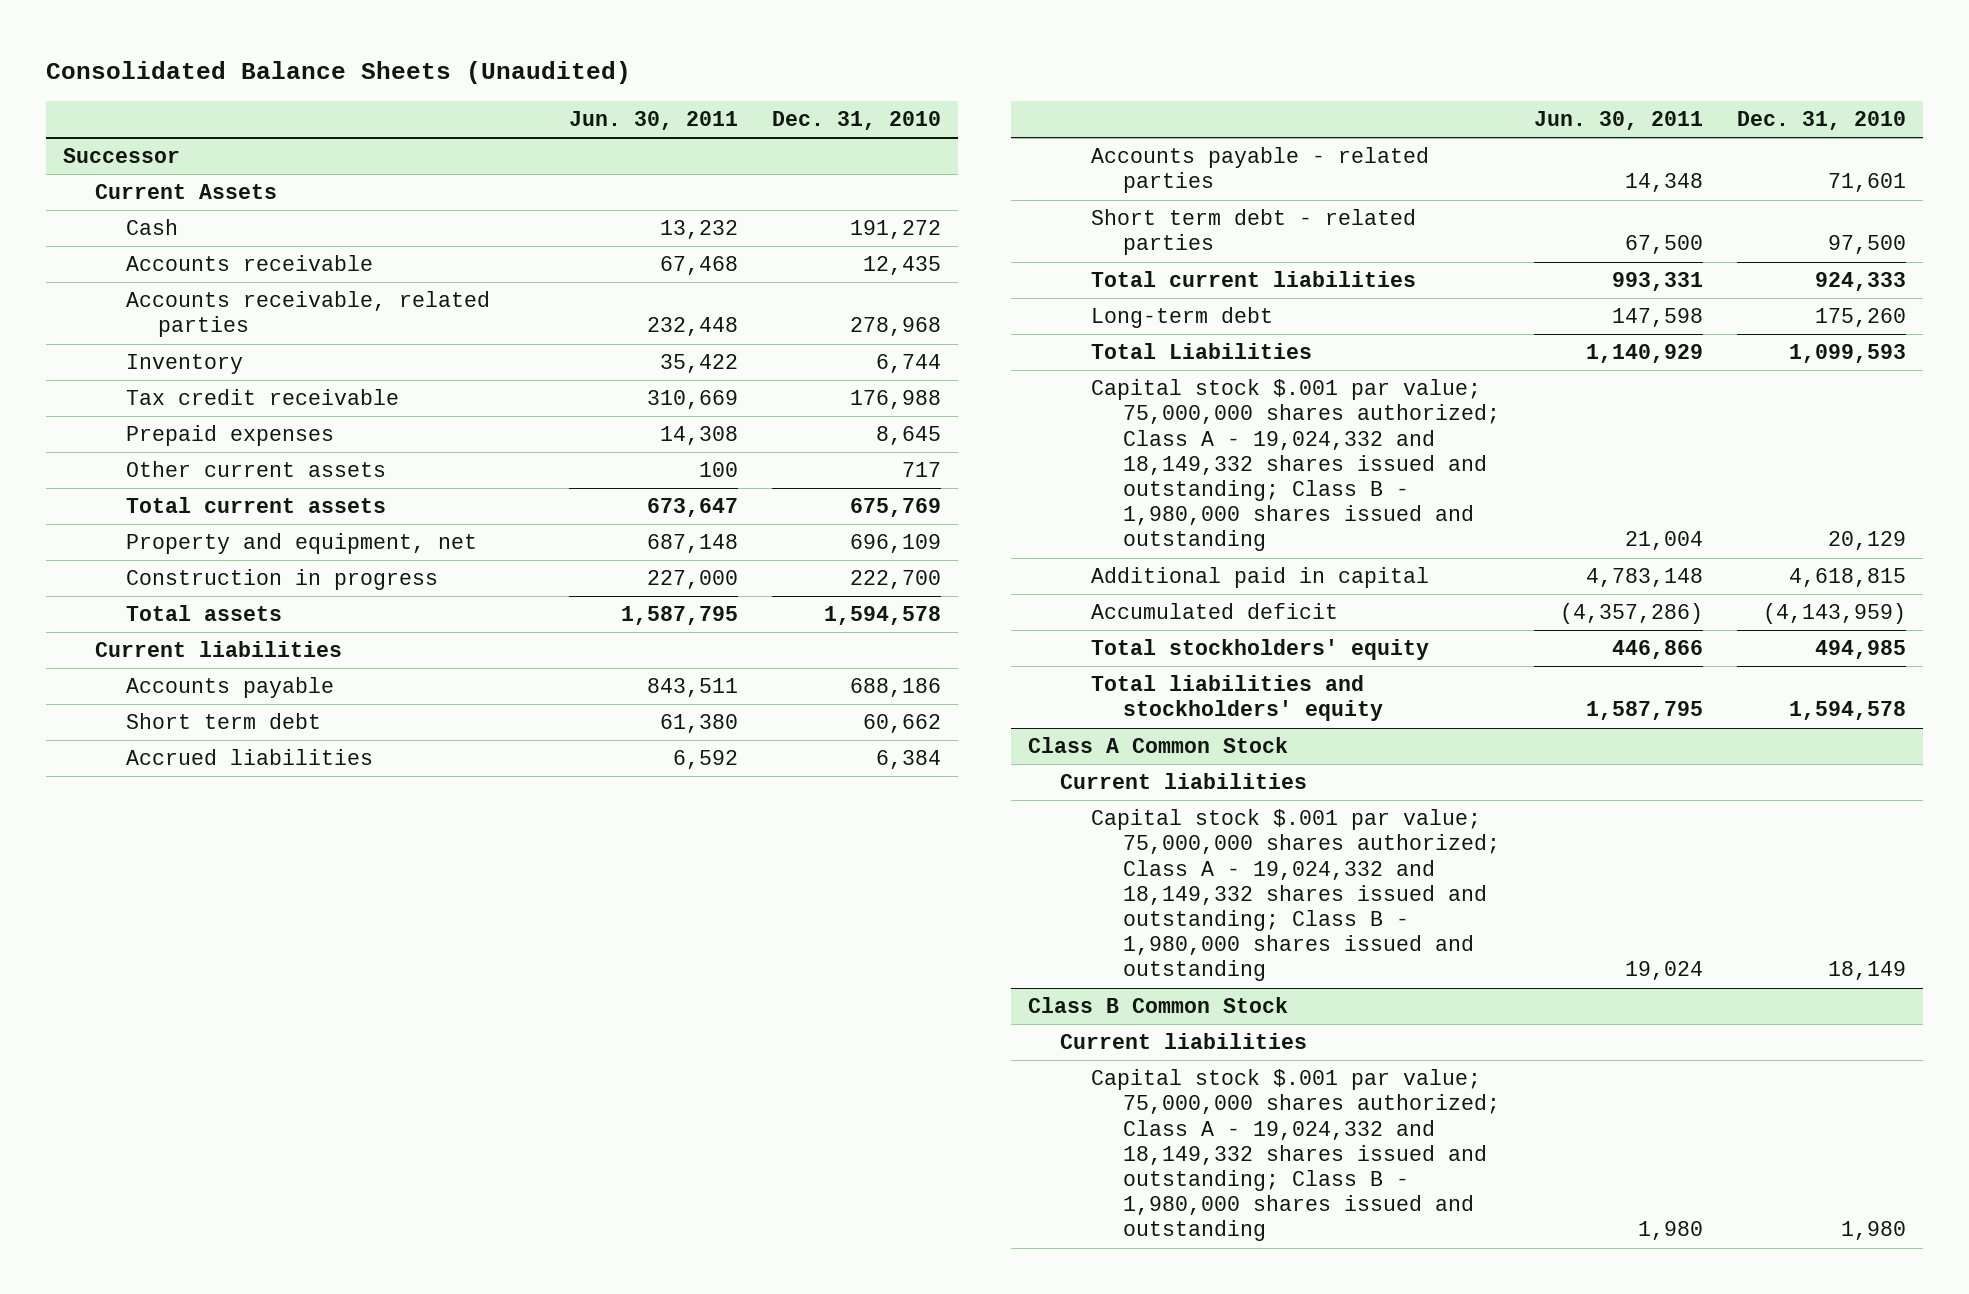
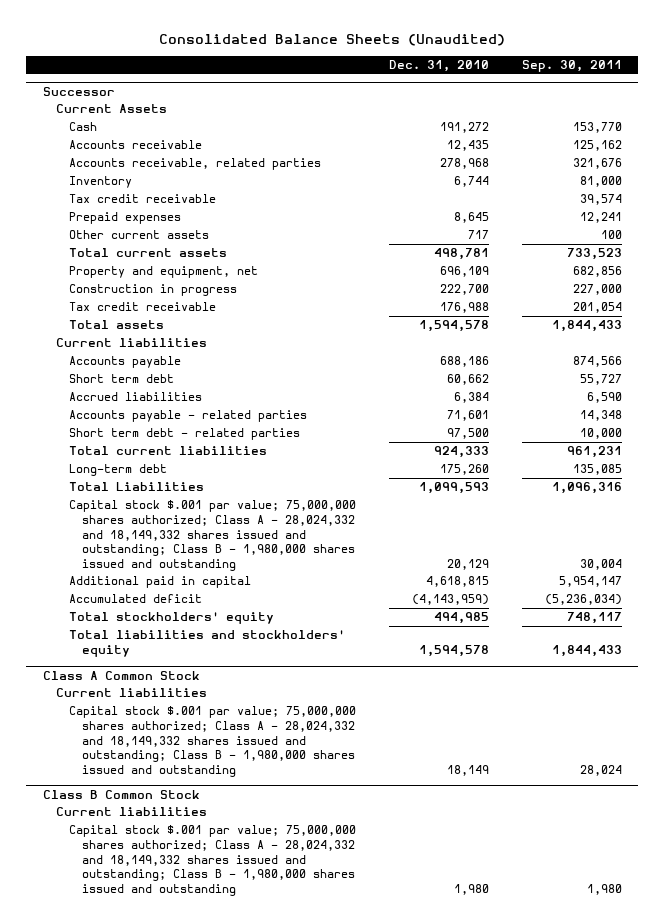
[568,111,738,131] Jun. 30, 2011 -> none
none -> [521,59,622,72] Sep. 30, 2011
none -> [69,194,217,204] Tax credit receivable
[849,498,941,518] 675,769 -> [433,248,489,261] 498,781
[126,389,400,406] Tax credit receivable -> [69,302,217,312] Tax credit receivable
[1091,379,1500,552] Capital stock $.001 par value; 75,000,000 shares authorized; Class A - 19,024,332 and 18,149,332 shares issued and outstanding; Class B - 1,980,000 shares issued and outstanding -> [69,500,357,571] Capital stock $.001 par value; 75,000,000 shares authorized; Class A - 28,024,332 and 18,149,332 shares issued and outstanding; Class B - 1,980,000 shares issued and outstanding
[1091,809,1500,982] Capital stock $.001 par value; 75,000,000 shares authorized; Class A - 19,024,332 and 18,149,332 shares issued and outstanding; Class B - 1,980,000 shares issued and outstanding -> [69,706,357,777] Capital stock $.001 par value; 75,000,000 shares authorized; Class A - 28,024,332 and 18,149,332 shares issued and outstanding; Class B - 1,980,000 shares issued and outstanding
[1091,1069,1500,1242] Capital stock $.001 par value; 75,000,000 shares authorized; Class A - 19,024,332 and 18,149,332 shares issued and outstanding; Class B - 1,980,000 shares issued and outstanding -> [69,825,357,896] Capital stock $.001 par value; 75,000,000 shares authorized; Class A - 28,024,332 and 18,149,332 shares issued and outstanding; Class B - 1,980,000 shares issued and outstanding

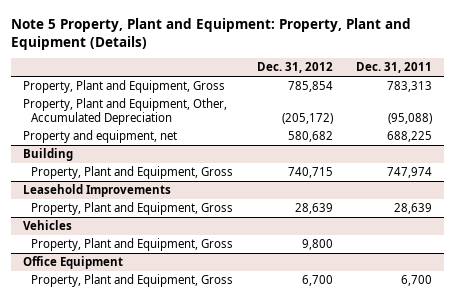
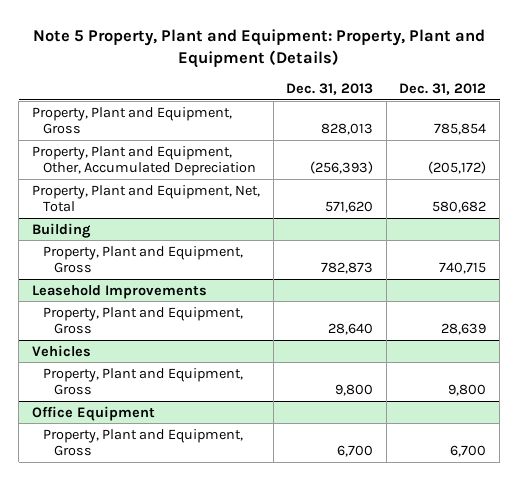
[355,62,432,74] Dec. 31, 2011 -> none
none -> [286,83,374,96] Dec. 31, 2013
[22,130,177,144] Property and equipment, net -> [31,184,260,213] Property, Plant and Equipment, Net, Total

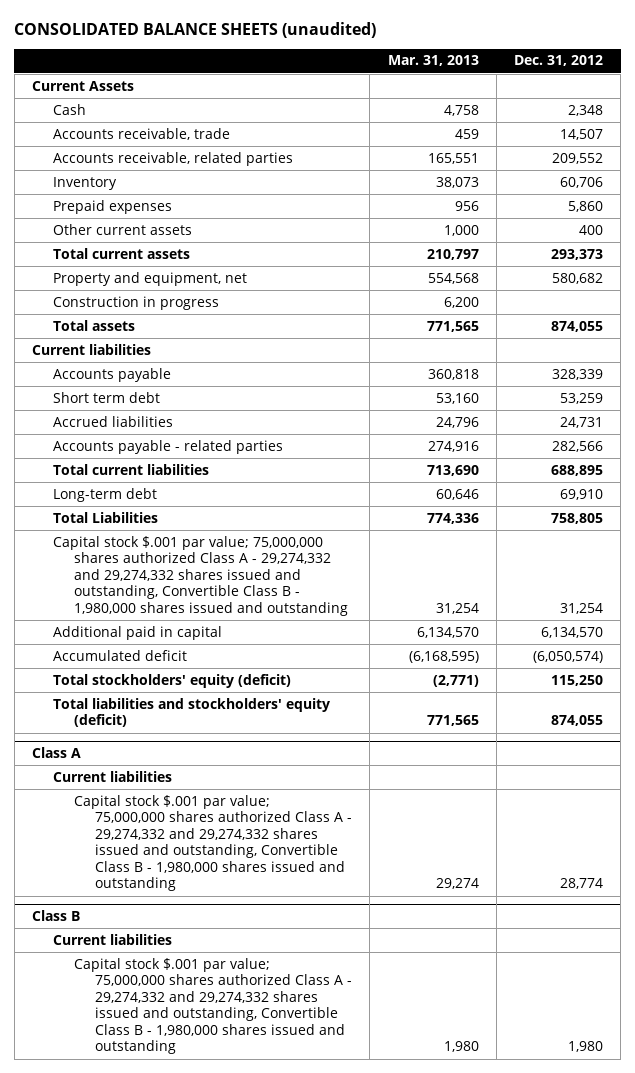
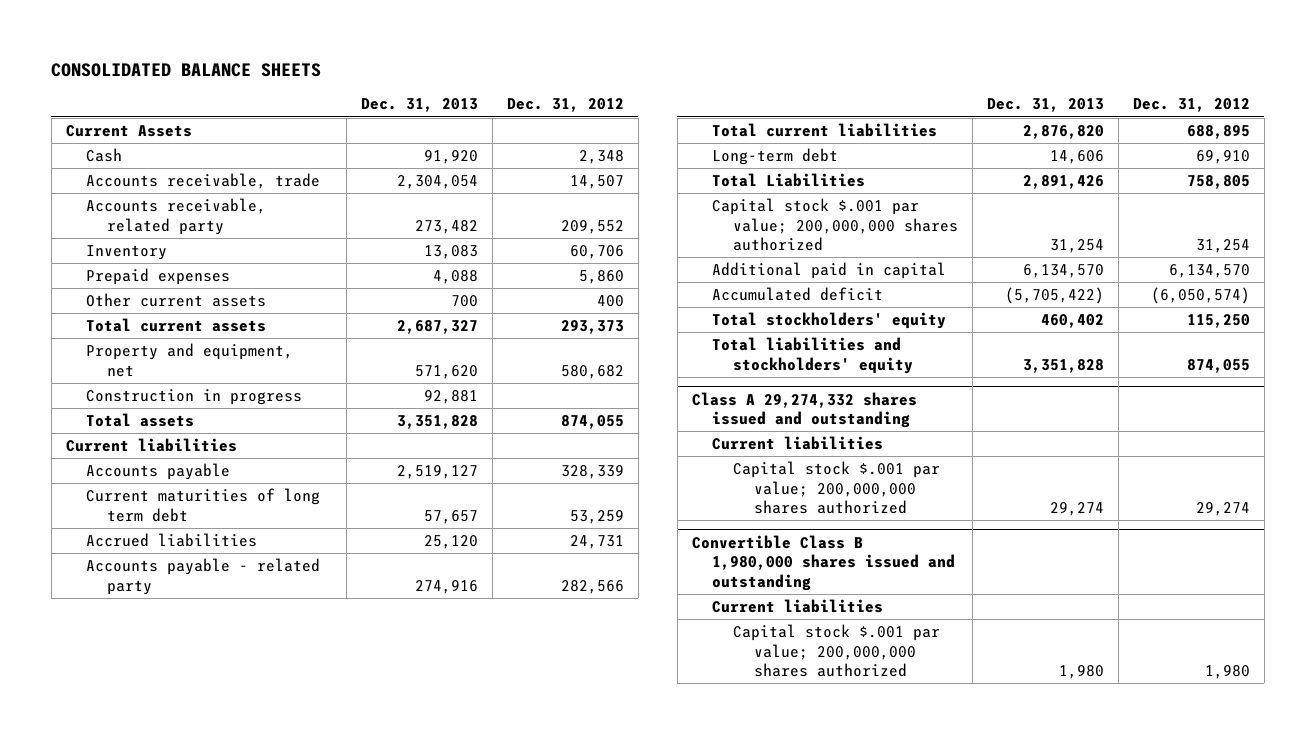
[14,22,377,39] CONSOLIDATED BALANCE SHEETS (unaudited) -> [51,62,322,77] CONSOLIDATED BALANCE SHEETS
[387,55,479,67] Mar. 31, 2013 -> none
none -> [360,98,478,113] Dec. 31, 2013
[52,151,293,166] Accounts receivable, related parties -> [86,198,267,235] Accounts receivable, related party
[52,391,160,403] Short term debt -> [86,488,321,522] Current maturities of long term debt
[52,439,283,454] Accounts payable - related parties -> [86,558,321,595] Accounts payable - related party
[52,535,349,616] Capital stock $.001 par value; 75,000,000 shares authorized Class A - 29,274,332 and 29,274,332 shares issued and outstanding, Convertible Class B - 1,980,000 shares issued and outstanding -> [712,198,959,252] Capital stock $.001 par value; 200,000,000 shares authorized
[31,747,81,759] Class A -> none
[52,673,291,688] Total stockholders' equity (deficit) -> [712,312,947,330] Total stockholders' equity
[52,697,330,728] Total liabilities and stockholders' equity (deficit) -> [712,337,914,374] Total liabilities and stockholders' equity
none -> [691,391,917,429] Class A 29,274,332 shares issued and outstanding
[74,794,353,892] Capital stock $.001 par value; 75,000,000 shares authorized Class A - 29,274,332 and 29,274,332 shares issued and outstanding, Convertible Class B - 1,980,000 shares issued and outstanding -> none
[31,910,80,922] Class B -> none
none -> [733,461,941,515] Capital stock $.001 par value; 200,000,000 shares authorized
none -> [691,534,956,591] Convertible Class B 1,980,000 shares issued and outstanding
[74,957,353,1055] Capital stock $.001 par value; 75,000,000 shares authorized Class A - 29,274,332 and 29,274,332 shares issued and outstanding, Convertible Class B - 1,980,000 shares issued and outstanding -> [733,624,941,678] Capital stock $.001 par value; 200,000,000 shares authorized

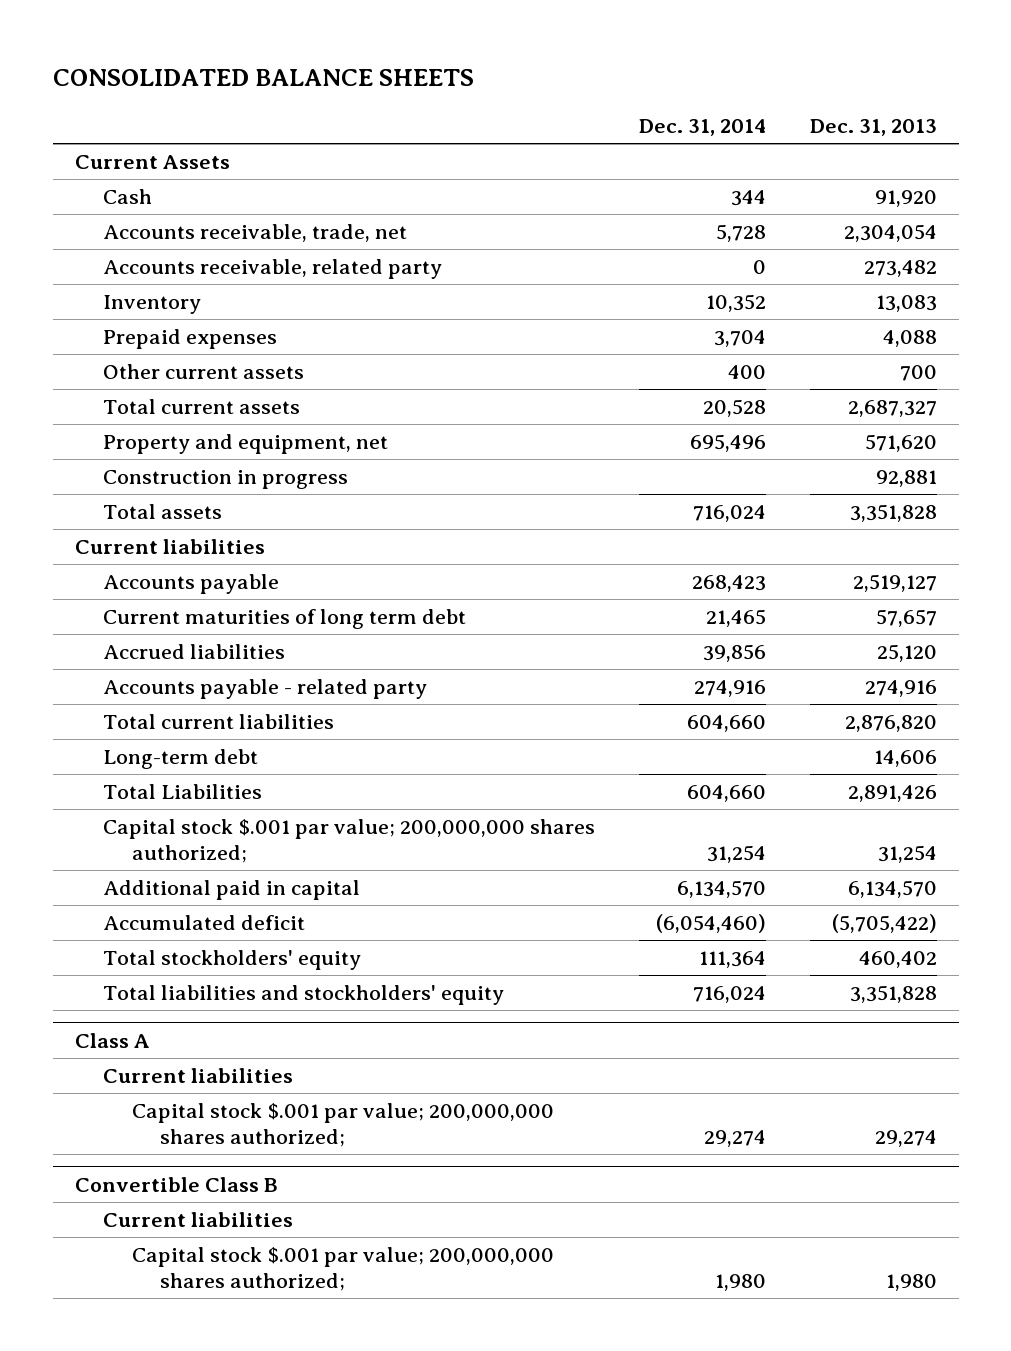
[506,98,624,113] Dec. 31, 2012 -> none
none -> [638,118,766,136] Dec. 31, 2014
[86,173,321,190] Accounts receivable, trade -> [103,224,408,243] Accounts receivable, trade, net
[712,198,959,252] Capital stock $.001 par value; 200,000,000 shares authorized -> [103,819,596,863] Capital stock $.001 par value; 200,000,000 shares authorized;
[691,391,917,429] Class A 29,274,332 shares issued and outstanding -> none
none -> [74,1032,150,1048] Class A
[691,534,956,591] Convertible Class B 1,980,000 shares issued and outstanding -> none
[733,461,941,515] Capital stock $.001 par value; 200,000,000 shares authorized -> [131,1103,554,1147] Capital stock $.001 par value; 200,000,000 shares authorized;
none -> [74,1176,278,1192] Convertible Class B
[733,624,941,678] Capital stock $.001 par value; 200,000,000 shares authorized -> [131,1247,554,1291] Capital stock $.001 par value; 200,000,000 shares authorized;

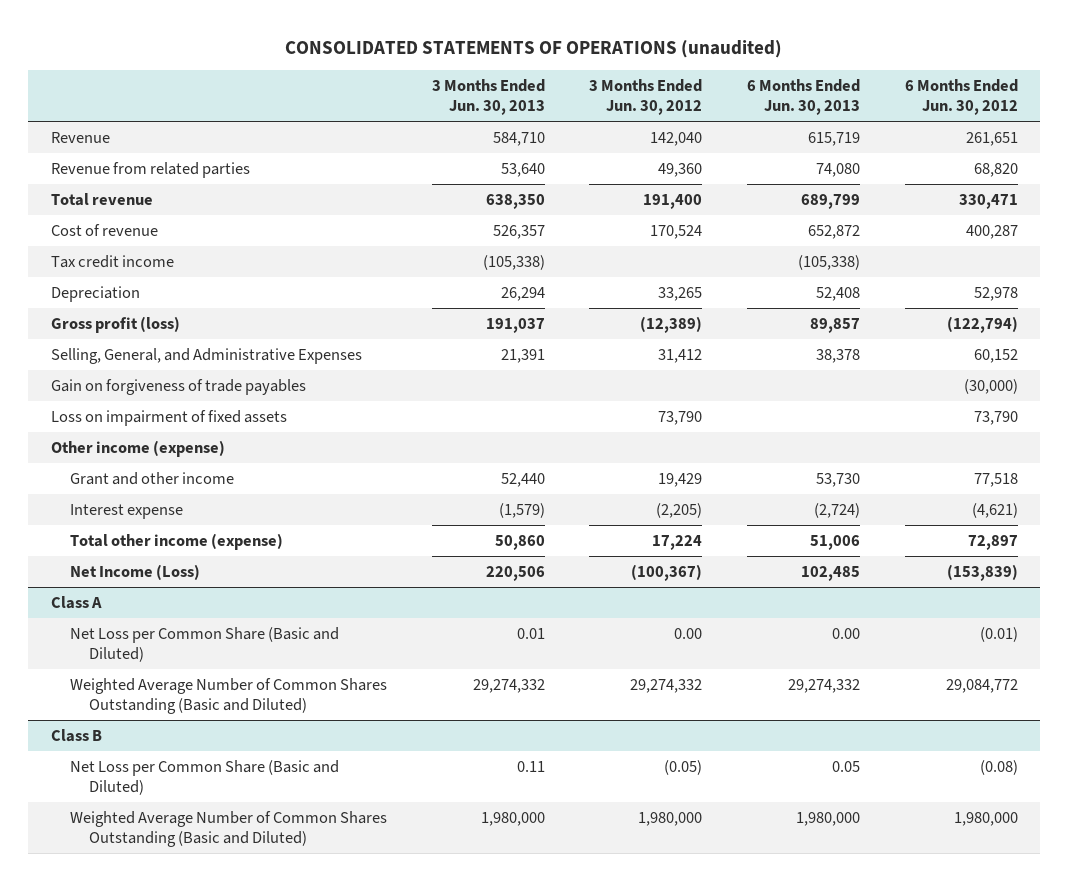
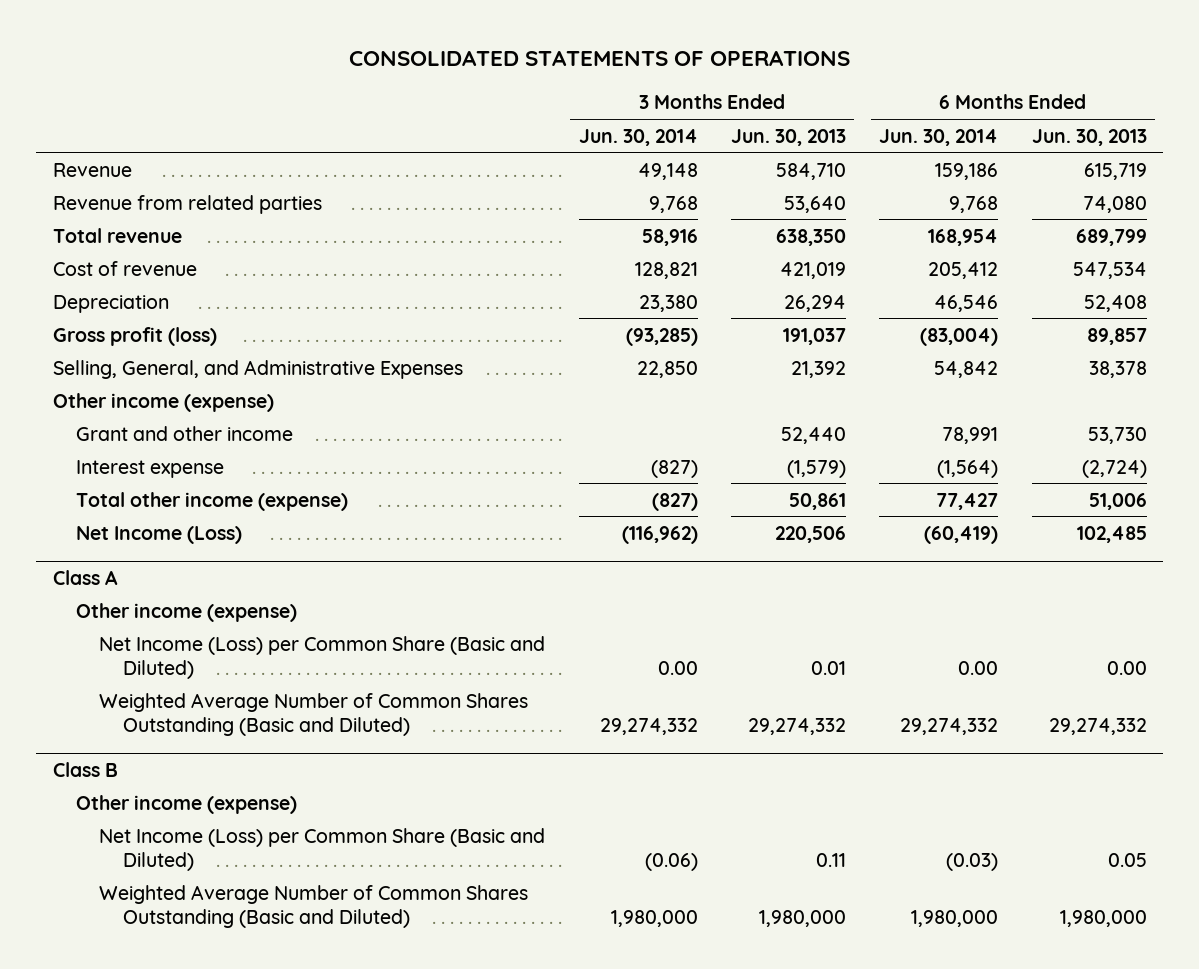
[285,39,783,58] CONSOLIDATED STATEMENTS OF OPERATIONS (unaudited) -> [348,50,850,67] CONSOLIDATED STATEMENTS OF OPERATIONS
[589,78,703,115] 3 Months Ended Jun. 30, 2012 -> none
[905,78,1019,115] 6 Months Ended Jun. 30, 2012 -> none
none -> [578,128,698,146] Jun. 30, 2014
none -> [879,128,999,146] Jun. 30, 2014
[50,254,174,268] Tax credit income -> none
[492,224,545,239] 526,357 -> [780,261,847,279] 421,019
[808,224,861,239] 652,872 -> [1072,261,1147,279] 547,534
[50,378,306,395] Gain on forgiveness of trade payables -> none
[50,409,287,426] Loss on impairment of fixed assets -> none
[500,348,545,363] 21,391 -> [791,360,847,378] 21,392
[494,534,545,550] 50,860 -> [789,492,847,510] 50,861
none -> [75,602,297,622] Other income (expense)
[69,626,339,663] Net Loss per Common Share (Basic and Diluted) -> [99,635,546,679] Net Income (Loss) per Common Share (Basic and Diluted)
none -> [75,794,297,814] Other income (expense)
[69,759,339,796] Net Loss per Common Share (Basic and Diluted) -> [99,827,546,871] Net Income (Loss) per Common Share (Basic and Diluted)

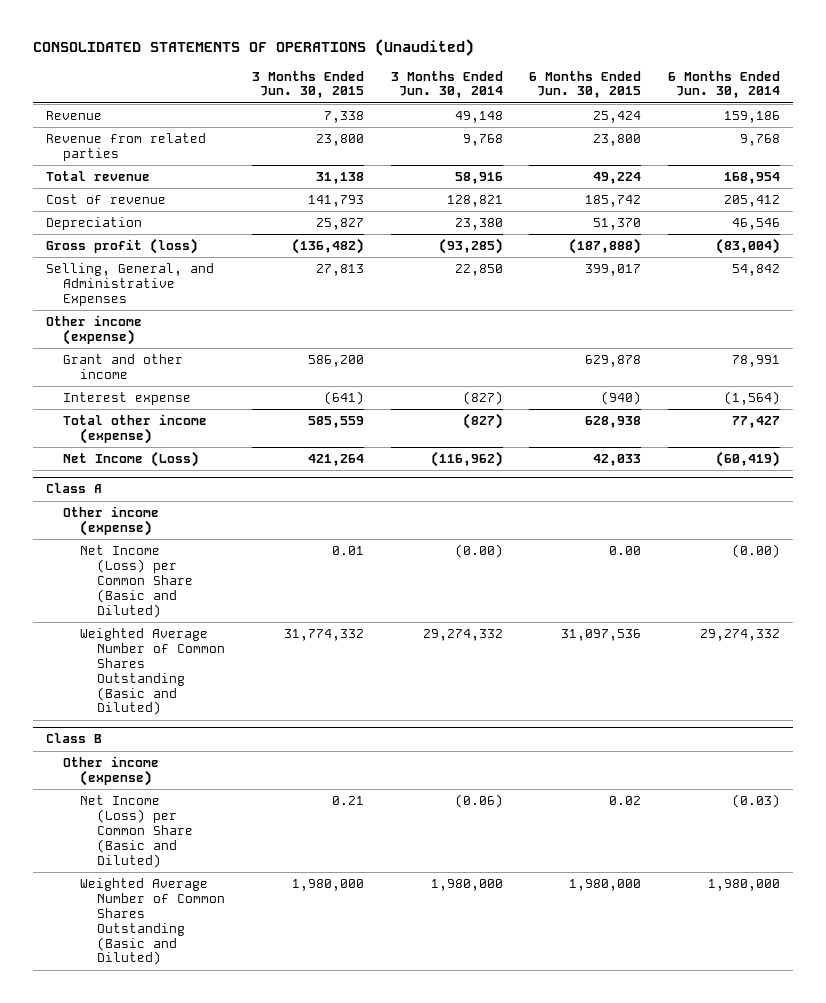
[348,50,850,67] CONSOLIDATED STATEMENTS OF OPERATIONS -> [32,39,474,57] CONSOLIDATED STATEMENTS OF OPERATIONS (Unaudited)
[731,128,847,146] Jun. 30, 2013 -> none
[1031,128,1147,146] Jun. 30, 2013 -> none
none -> [251,70,364,99] 3 Months Ended Jun. 30, 2015
none -> [529,70,642,99] 6 Months Ended Jun. 30, 2015
[657,660,698,675] 0.00 -> [454,544,503,559] (0.00)
[958,660,999,675] 0.00 -> [731,544,780,559] (0.00)

